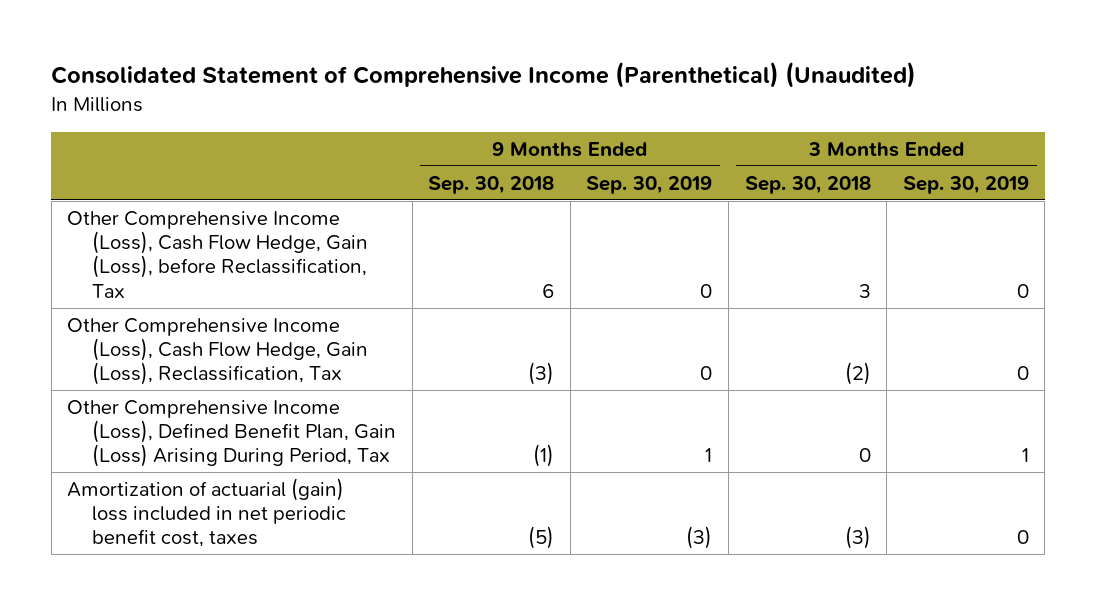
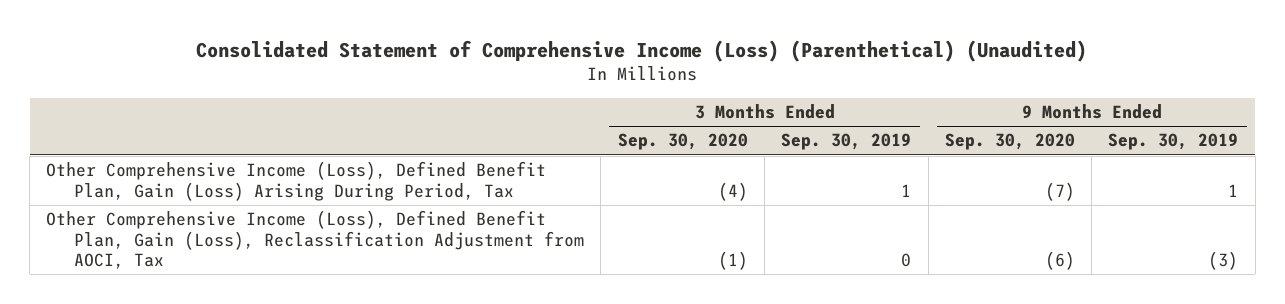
[51,62,917,89] Consolidated Statement of Comprehensive Income (Parenthetical) (Unaudited) -> [196,39,1088,62] Consolidated Statement of Comprehensive Income (Loss) (Parenthetical) (Unaudited)
[428,175,555,194] Sep. 30, 2018 -> none
[744,175,871,194] Sep. 30, 2018 -> none
none -> [617,133,748,151] Sep. 30, 2020
none -> [944,133,1075,151] Sep. 30, 2020
[67,211,369,298] Other Comprehensive Income (Loss), Cash Flow Hedge, Gain (Loss), before Reclassification, Tax -> none
[67,318,369,386] Other Comprehensive Income (Loss), Cash Flow Hedge, Gain (Loss), Reclassification, Tax -> none
[67,478,347,548] Amortization of actuarial (gain) loss included in net periodic benefit cost, taxes -> [46,210,585,270] Other Comprehensive Income (Loss), Defined Benefit Plan, Gain (Loss), Reclassification Adjustment from AOCI, Tax

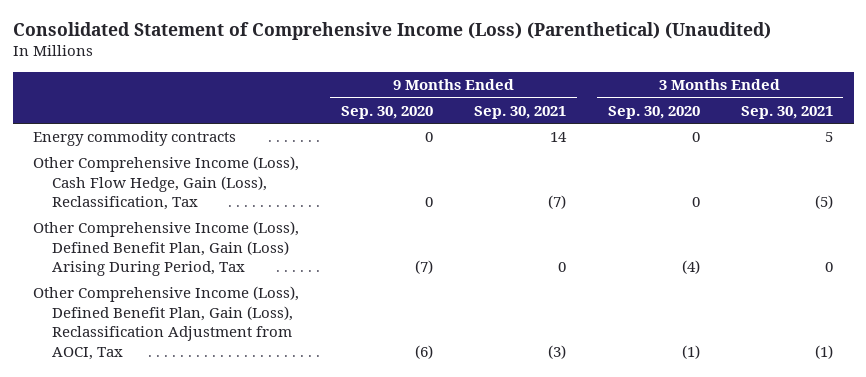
[781,133,912,151] Sep. 30, 2019 -> none
[1108,133,1239,151] Sep. 30, 2019 -> none
none -> [474,105,567,119] Sep. 30, 2021
none -> [741,105,834,119] Sep. 30, 2021
none -> [33,131,237,147] Energy commodity contracts
none -> [33,156,300,211] Other Comprehensive Income (Loss), Cash Flow Hedge, Gain (Loss), Reclassification, Tax

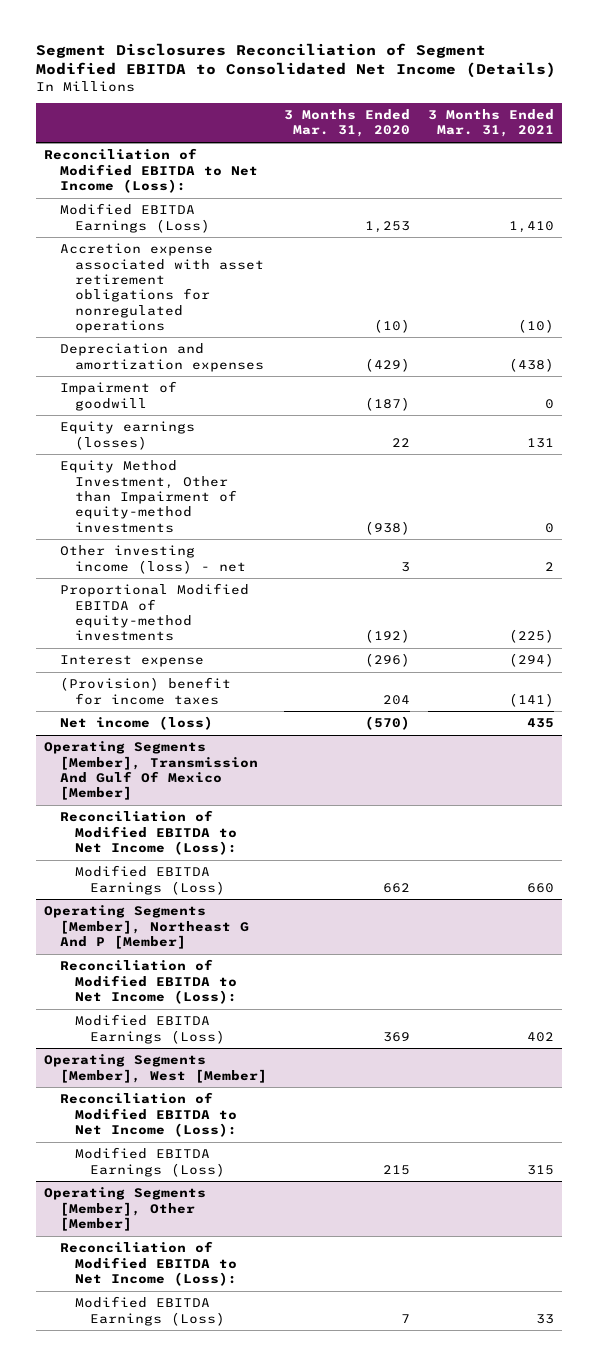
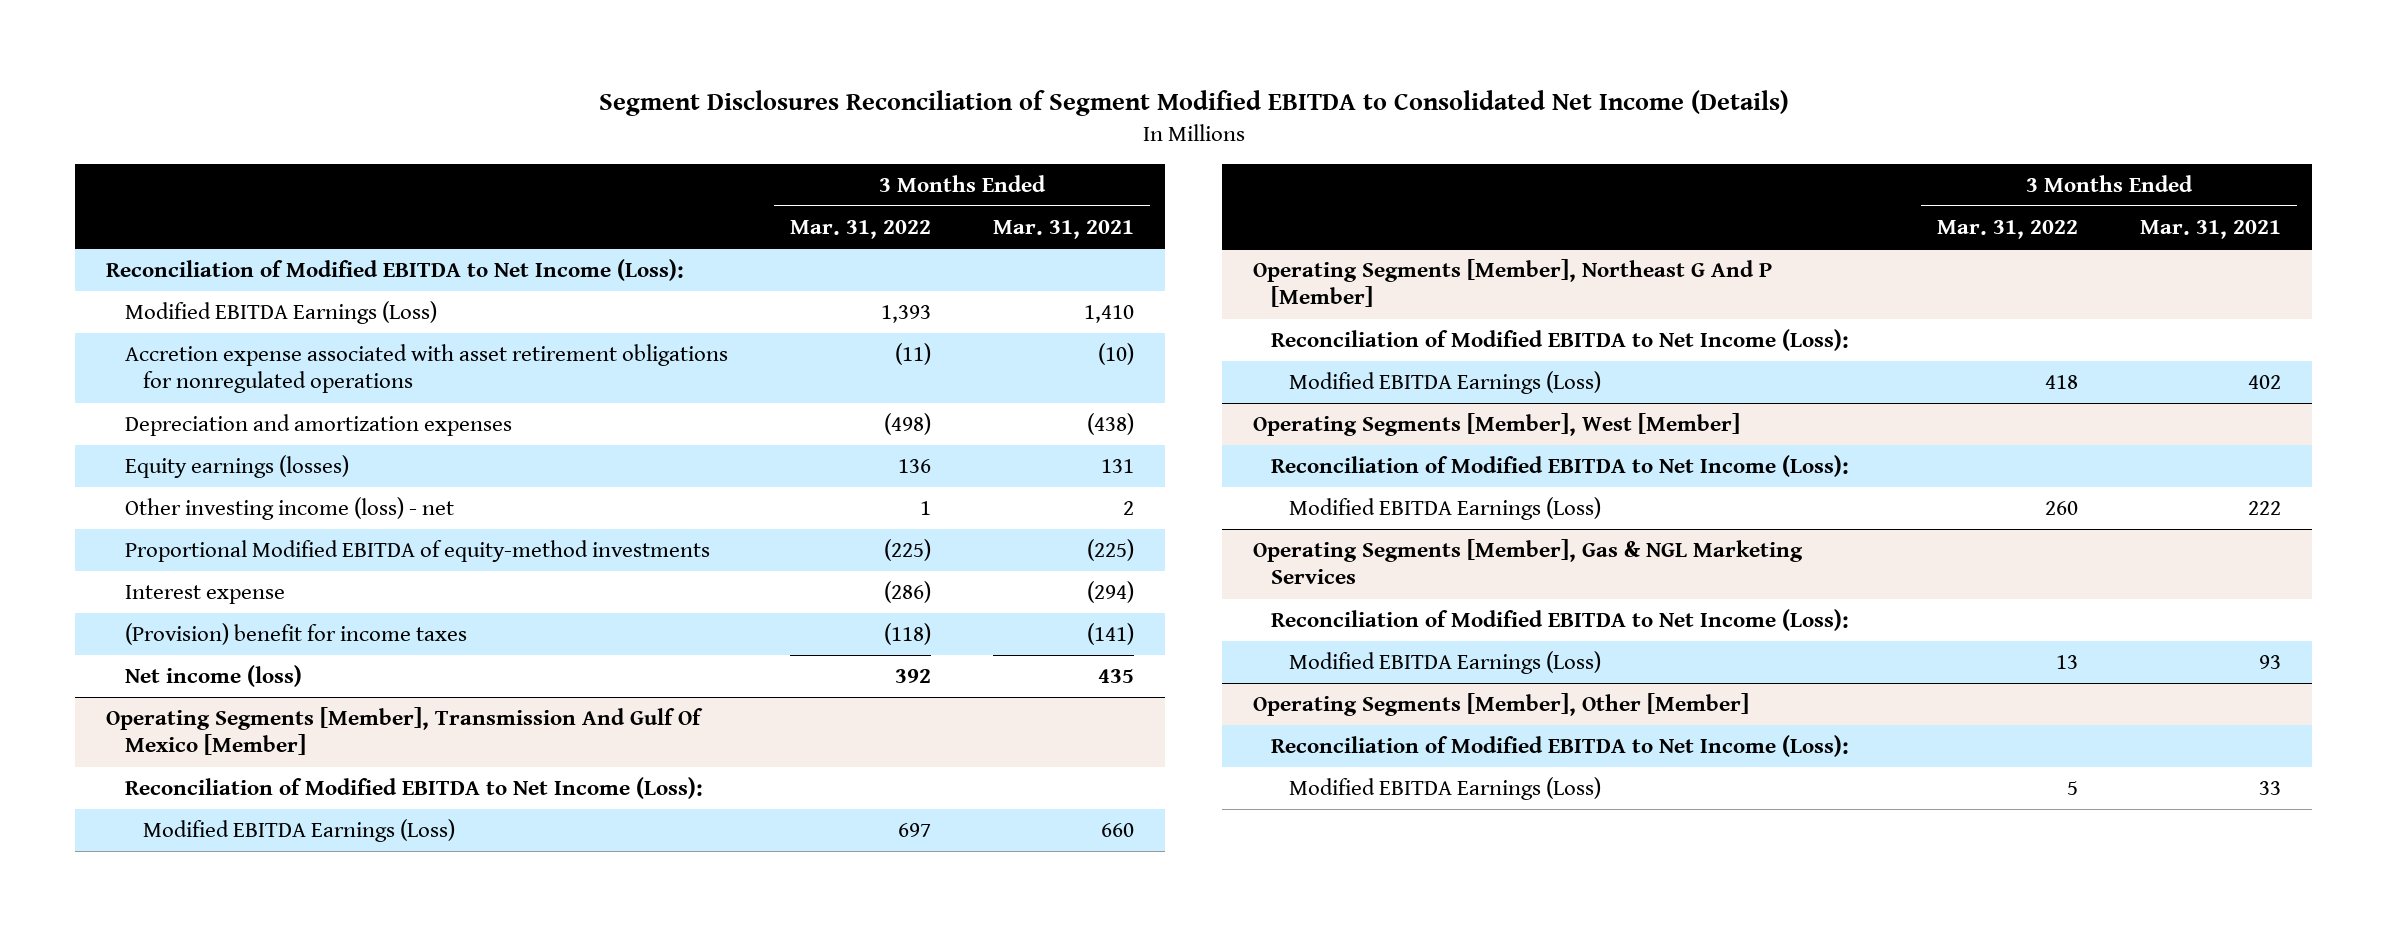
[284,109,411,138] 3 Months Ended Mar. 31, 2020 -> none
none -> [789,220,931,240] Mar. 31, 2022
[59,381,177,411] Impairment of goodwill -> none
[59,460,238,533] Equity Method Investment, Other than Impairment of equity-method investments -> none
[526,1164,554,1175] 315 -> [2248,501,2282,516] 222
none -> [1253,539,1804,585] Operating Segments [Member], Gas & NGL Marketing Services
none -> [1271,609,1850,632] Reconciliation of Modified EBITDA to Net Income (Loss):
none -> [1289,651,1602,675] Modified EBITDA Earnings (Loss)

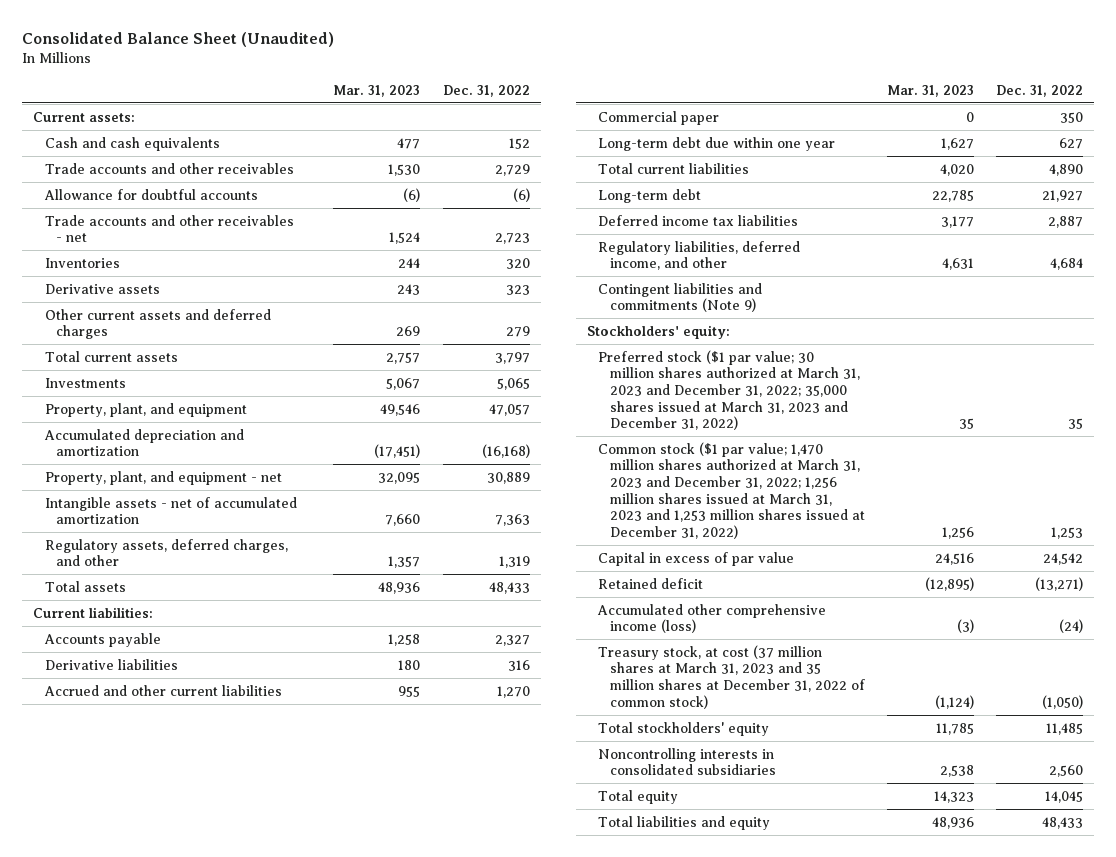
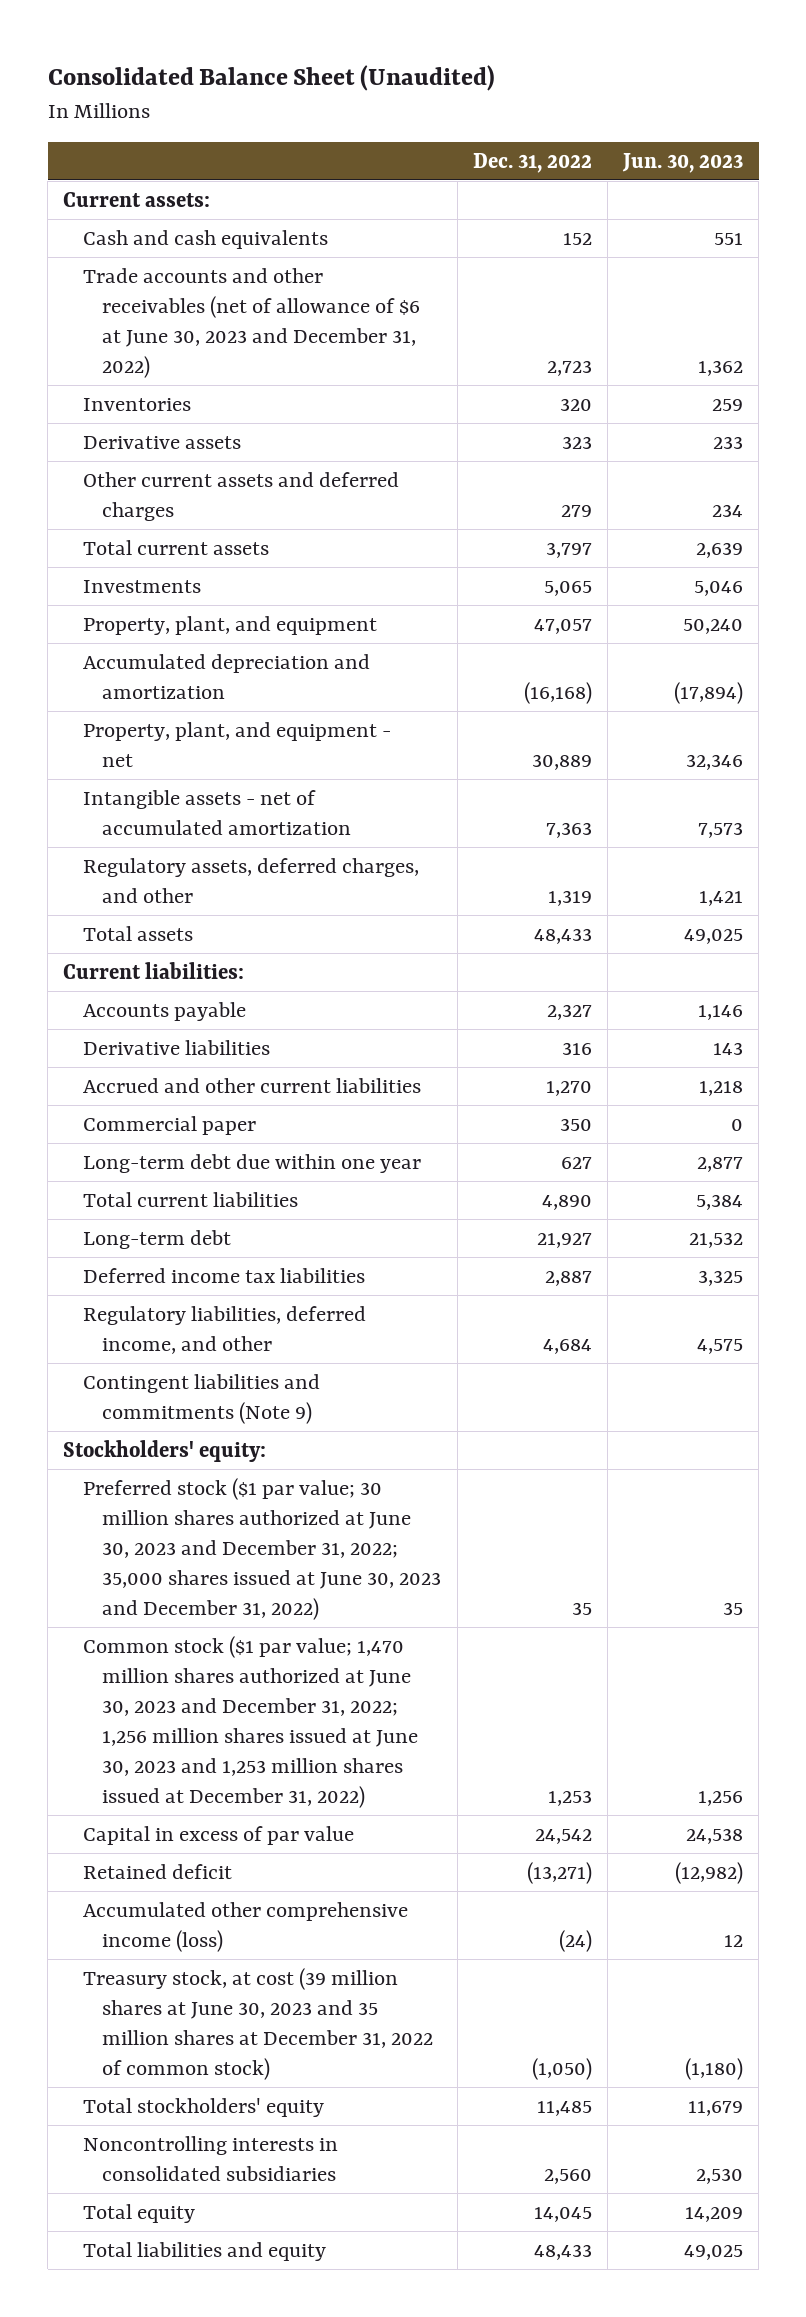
[333,84,421,97] Mar. 31, 2023 -> none
none -> [622,152,744,173] Jun. 30, 2023
[44,162,294,174] Trade accounts and other receivables -> none
[43,188,258,200] Allowance for doubtful accounts -> none
[44,214,294,243] Trade accounts and other receivables - net -> [82,267,421,378] Trade accounts and other receivables (net of allowance of $6 at June 30, 2023 and December 31, 2022)
[598,349,861,431] Preferred stock ($1 par value; 30 million shares authorized at March 31, 2023 and December 31, 2022; 35,000 shares issued at March 31, 2023 and December 31, 2022) -> [82,1477,442,1620] Preferred stock ($1 par value; 30 million shares authorized at June 30, 2023 and December 31, 2022; 35,000 shares issued at June 30, 2023 and December 31, 2022)
[598,441,866,539] Common stock ($1 par value; 1,470 million shares authorized at March 31, 2023 and December 31, 2022; 1,256 million shares issued at March 31, 2023 and 1,253 million shares issued at December 31, 2022) -> [82,1635,419,1808] Common stock ($1 par value; 1,470 million shares authorized at June 30, 2023 and December 31, 2022; 1,256 million shares issued at June 30, 2023 and 1,253 million shares issued at December 31, 2022)
[598,644,866,709] Treasury stock, at cost (37 million shares at March 31, 2023 and 35 million shares at December 31, 2022 of common stock) -> [82,1967,434,2080] Treasury stock, at cost (39 million shares at June 30, 2023 and 35 million shares at December 31, 2022 of common stock)

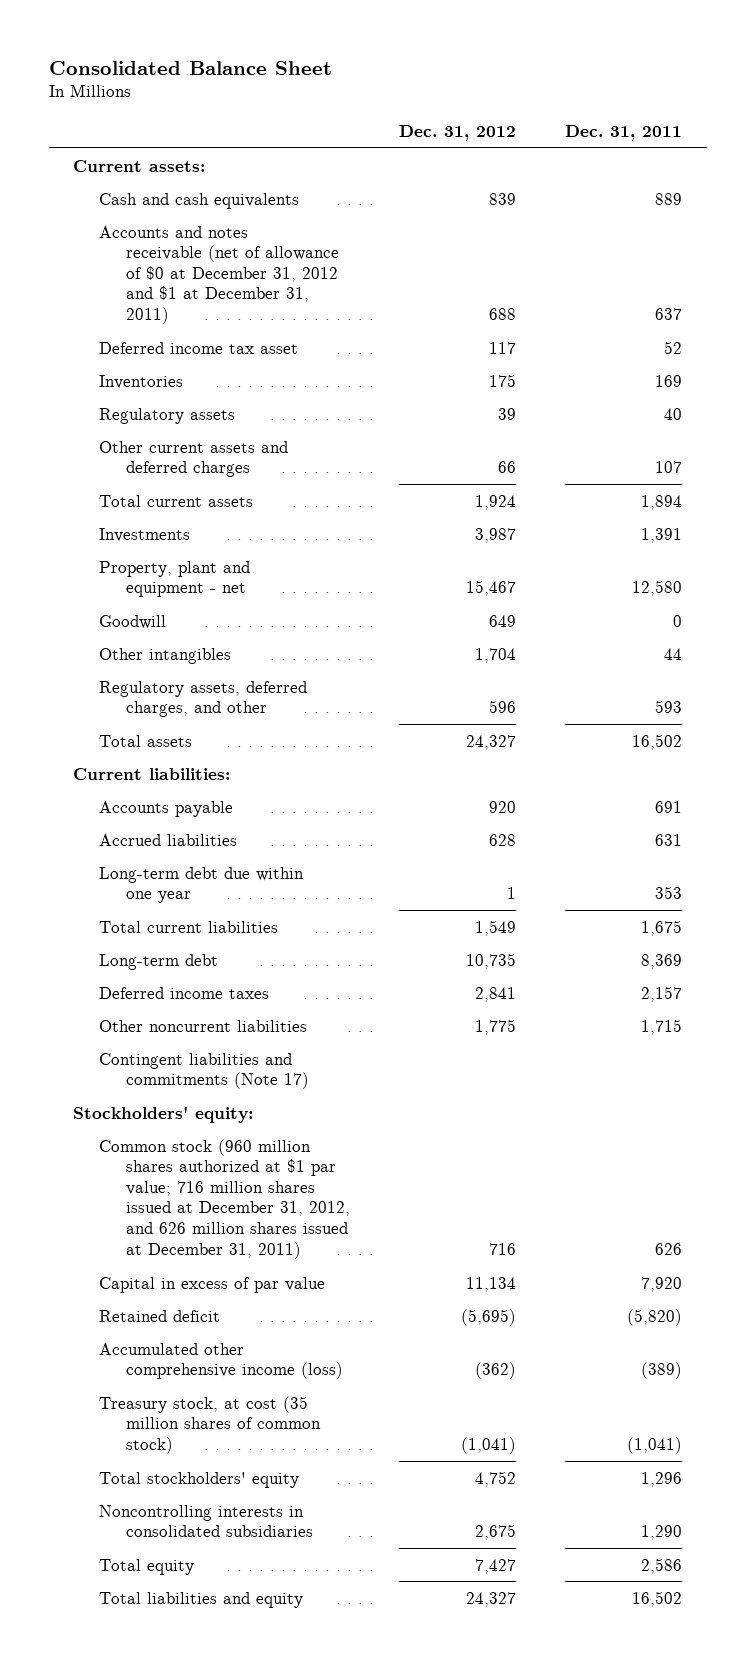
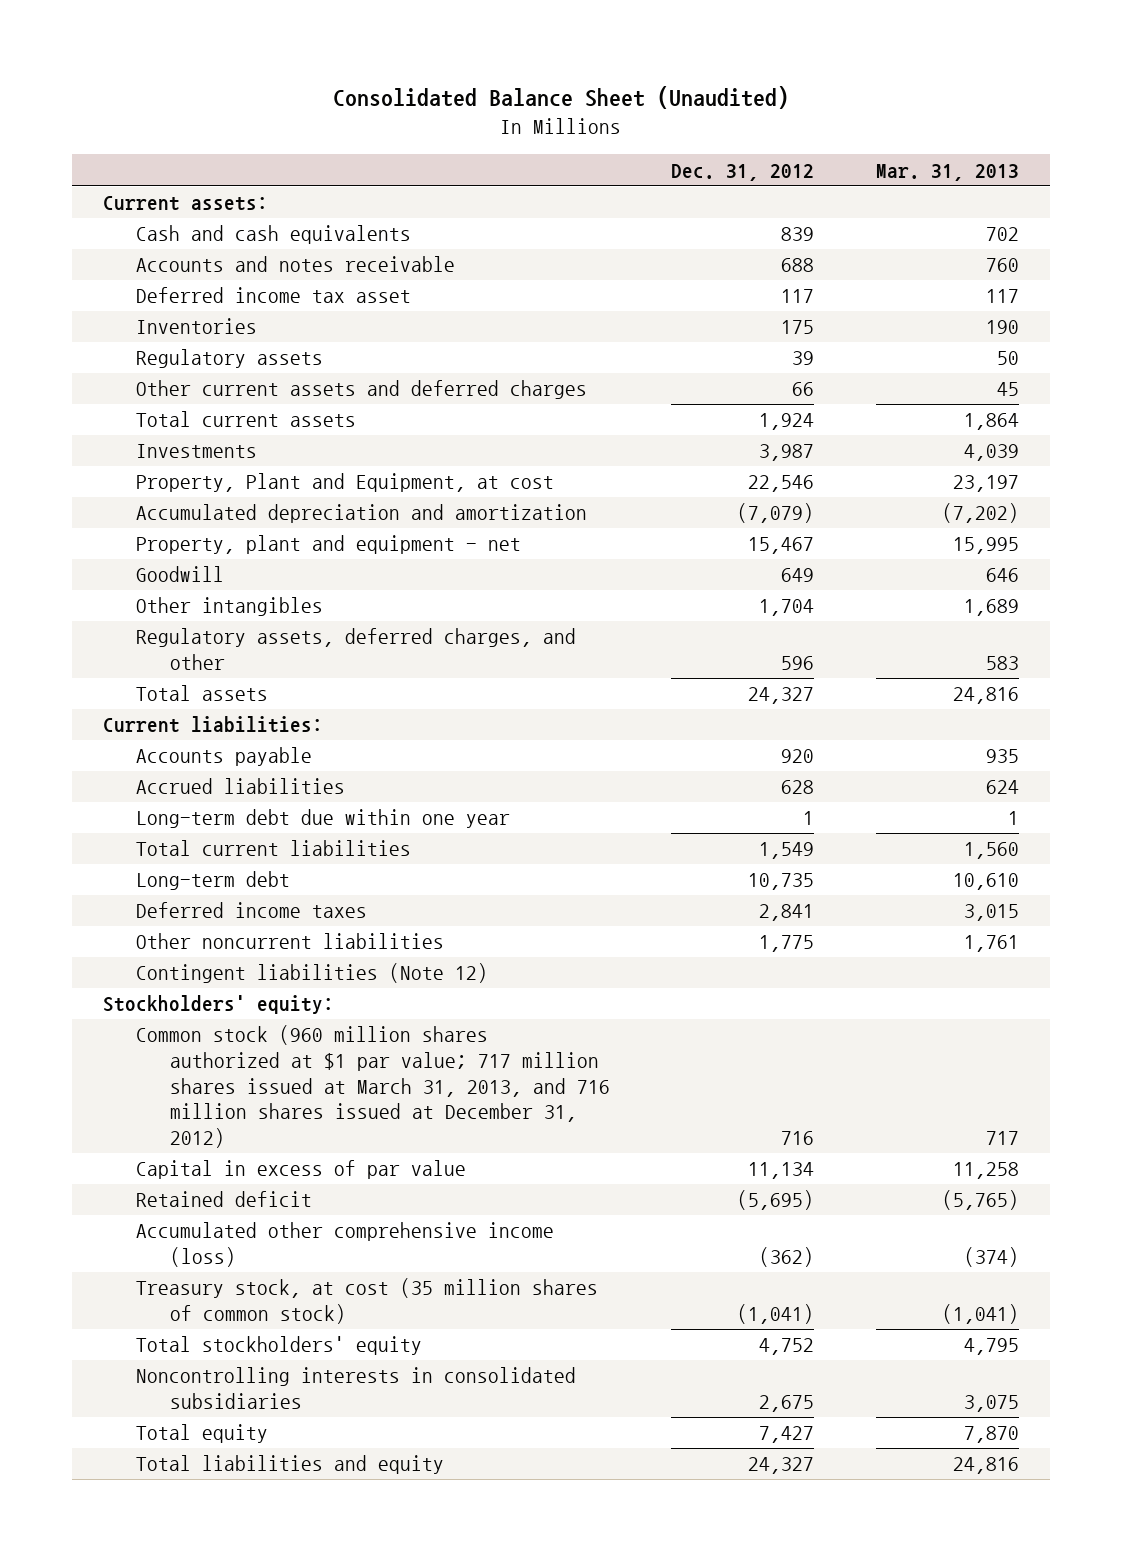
[48,60,332,75] Consolidated Balance Sheet -> [333,85,790,109] Consolidated Balance Sheet (Unaudited)
[564,124,682,141] Dec. 31, 2011 -> none
none -> [876,163,1020,181] Mar. 31, 2013
[99,225,339,325] Accounts and notes receivable (net of allowance of $0 at December 31, 2012 and $1 at December 31, 2011) -> [136,256,456,273] Accounts and notes receivable
none -> [136,473,555,493] Property, Plant and Equipment, at cost
none -> [136,504,588,524] Accumulated depreciation and amortization
[99,1052,309,1090] Contingent liabilities and commitments (Note 17) -> [136,963,489,984] Contingent liabilities (Note 12)
[99,1138,350,1259] Common stock (960 million shares authorized at $1 par value; 716 million shares issued at December 31, 2012, and 626 million shares issued at December 31, 2011) -> [136,1025,610,1148] Common stock (960 million shares authorized at $1 par value; 717 million shares issued at March 31, 2013, and 716 million shares issued at December 31, 2012)

